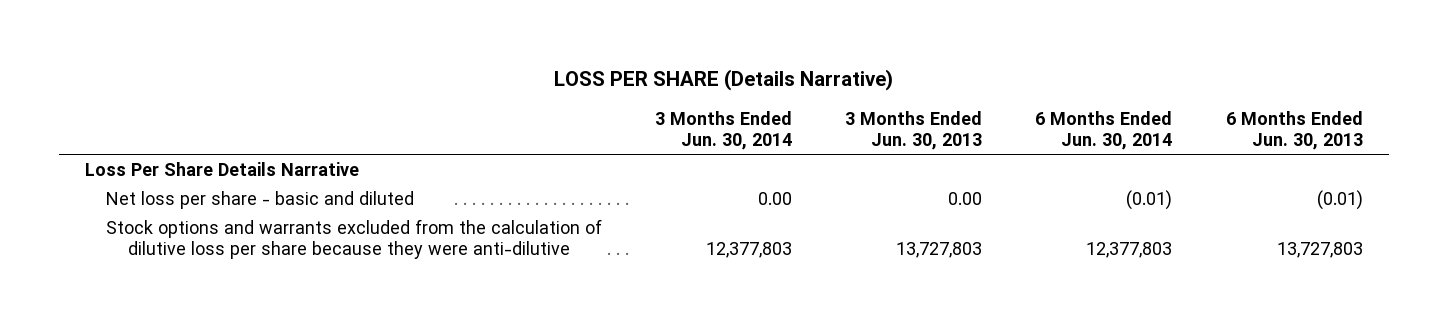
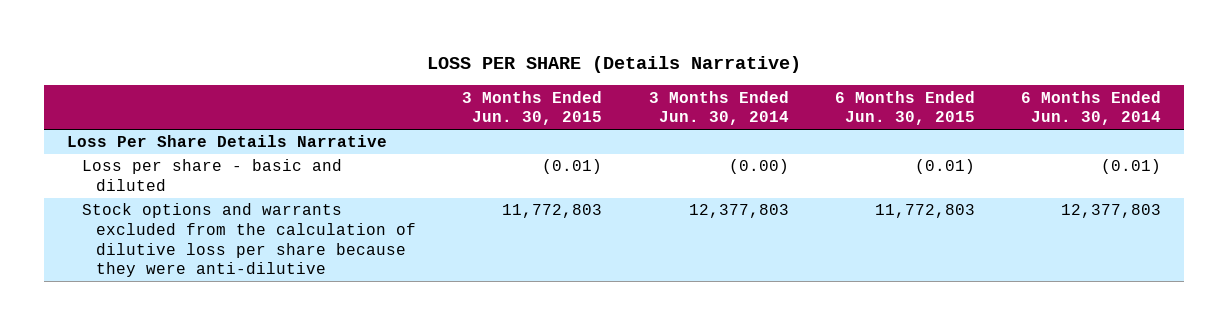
[845,110,983,151] 3 Months Ended Jun. 30, 2013 -> none
[1225,110,1363,151] 6 Months Ended Jun. 30, 2013 -> none
none -> [462,90,603,126] 3 Months Ended Jun. 30, 2015
none -> [834,90,975,126] 6 Months Ended Jun. 30, 2015
[106,190,415,209] Net loss per share - basic and diluted -> [81,159,342,192] Loss per share - basic and diluted
[758,191,793,205] 0.00 -> [728,159,789,175] (0.00)

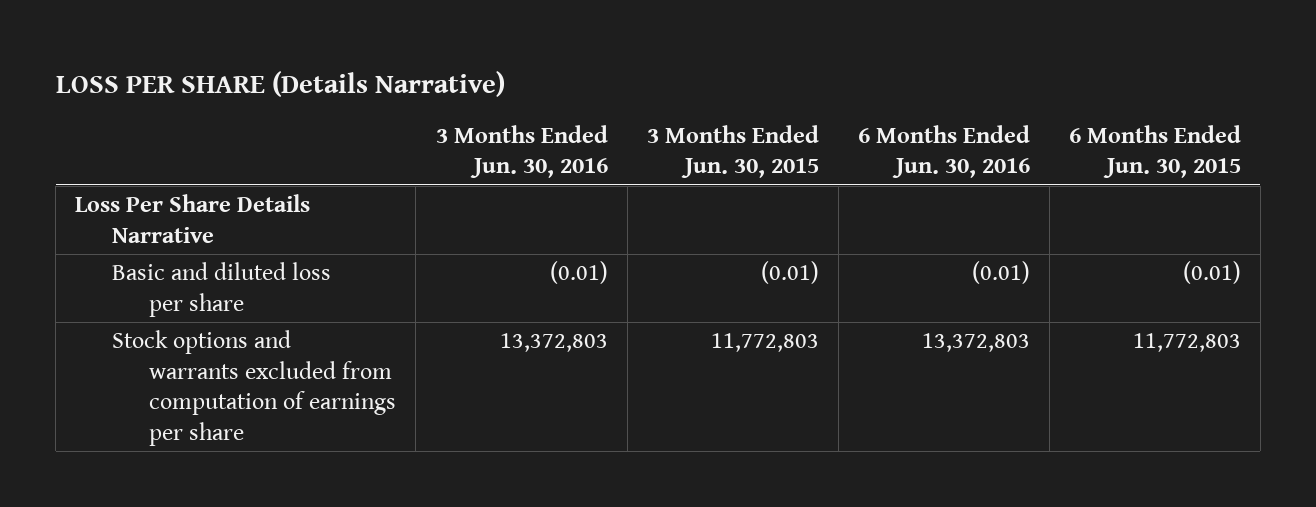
[648,90,789,126] 3 Months Ended Jun. 30, 2014 -> none
[1021,90,1162,126] 6 Months Ended Jun. 30, 2014 -> none
none -> [435,124,608,179] 3 Months Ended Jun. 30, 2016
none -> [857,124,1030,179] 6 Months Ended Jun. 30, 2016
[81,159,342,192] Loss per share - basic and diluted -> [112,262,332,317] Basic and diluted loss per share
[81,203,417,278] Stock options and warrants excluded from the calculation of dilutive loss per share because they were anti-dilutive -> [112,330,397,446] Stock options and warrants excluded from computation of earnings per share

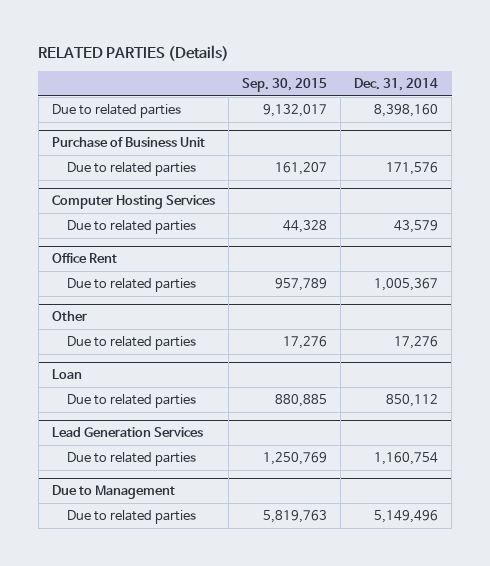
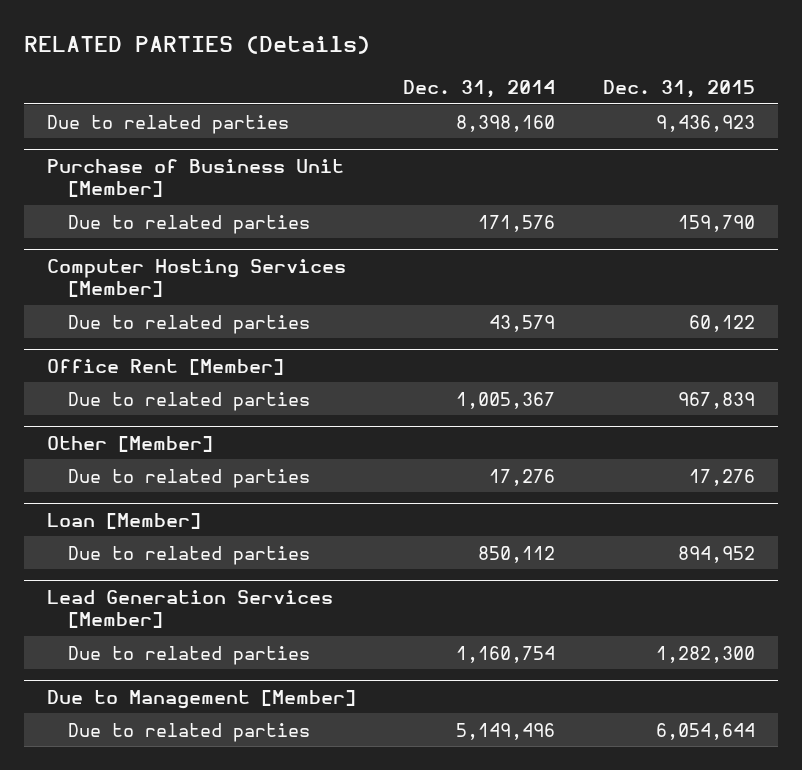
[241,77,327,92] Sep. 30, 2015 -> none
none -> [602,79,755,98] Dec. 31, 2015
[51,137,205,148] Purchase of Business Unit -> [47,158,345,197] Purchase of Business Unit [Member]
[51,195,215,210] Computer Hosting Services -> [47,258,347,297] Computer Hosting Services [Member]
[51,253,117,264] Office Rent -> [47,358,285,375] Office Rent [Member]
[51,311,87,322] Other -> [47,435,214,452] Other [Member]
[51,369,82,380] Loan -> [47,512,202,529] Loan [Member]
[51,427,203,438] Lead Generation Services -> [47,589,334,628] Lead Generation Services [Member]
[51,485,175,500] Due to Management -> [47,689,357,709] Due to Management [Member]

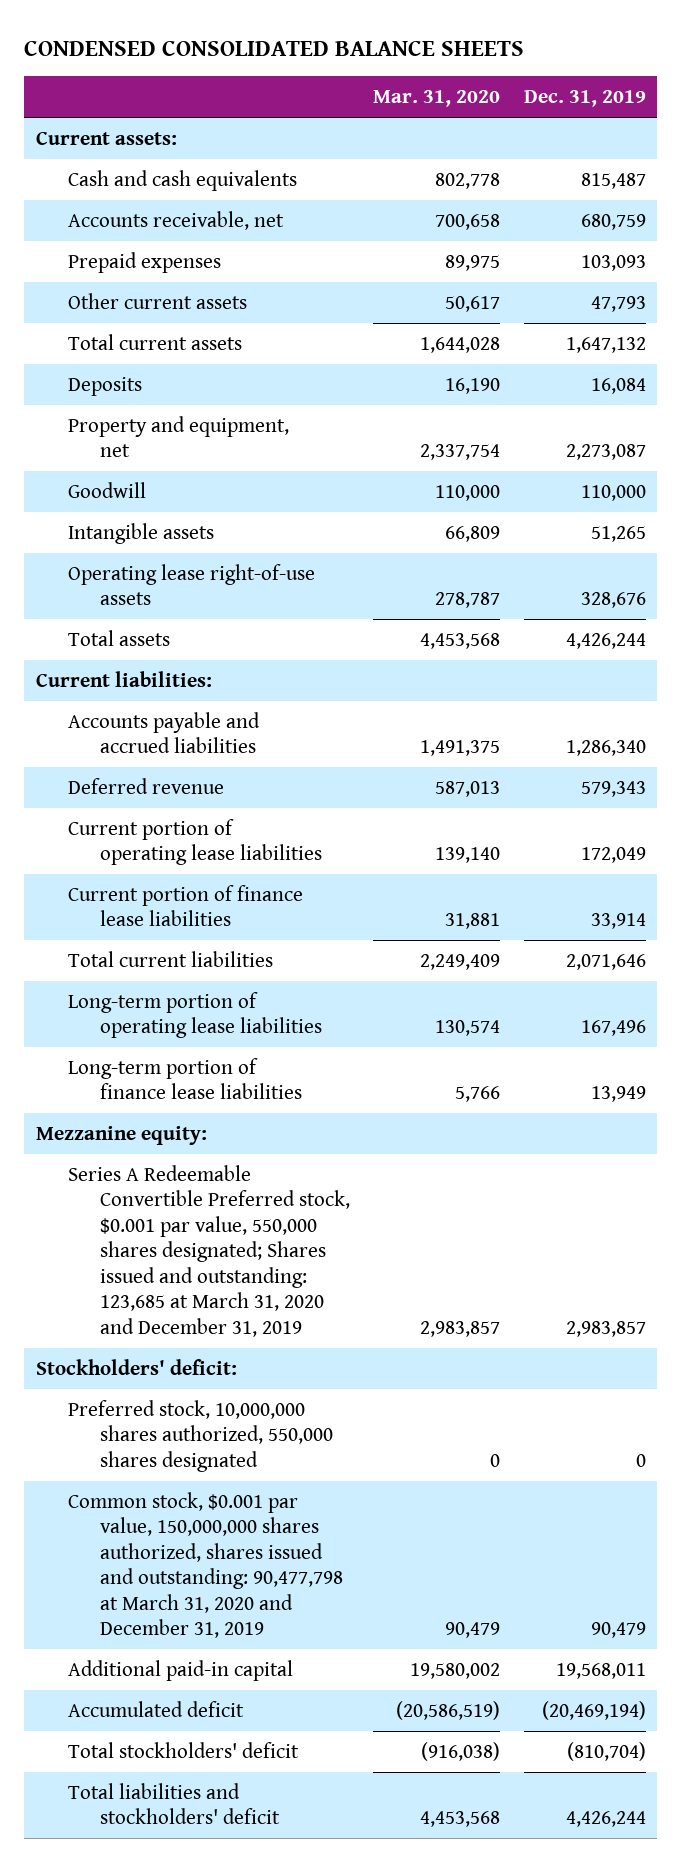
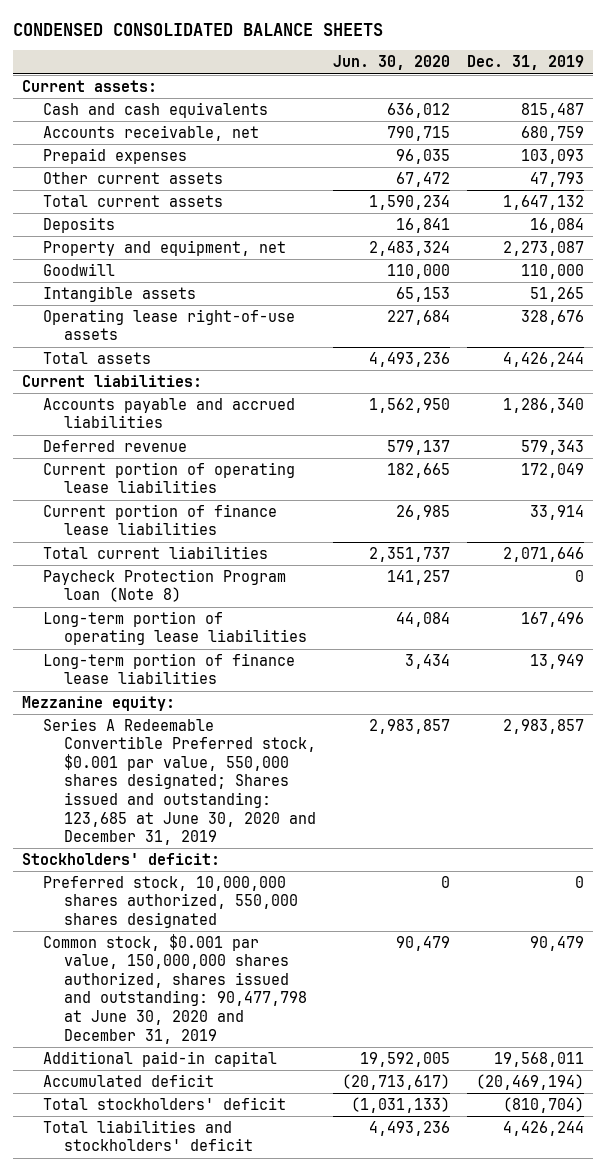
[373,90,501,108] Mar. 31, 2020 -> none
none -> [333,55,451,71] Jun. 30, 2020
none -> [42,568,286,603] Paycheck Protection Program loan (Note 8)
[67,1164,350,1337] Series A Redeemable Convertible Preferred stock, $0.001 par value, 550,000 shares designated; Shares issued and outstanding: 123,685 at March 31, 2020 and December 31, 2019 -> [42,717,316,846] Series A Redeemable Convertible Preferred stock, $0.001 par value, 550,000 shares designated; Shares issued and outstanding: 123,685 at June 30, 2020 and December 31, 2019
[67,1491,343,1639] Common stock, $0.001 par value, 150,000,000 shares authorized, shares issued and outstanding: 90,477,798 at March 31, 2020 and December 31, 2019 -> [42,933,307,1044] Common stock, $0.001 par value, 150,000,000 shares authorized, shares issued and outstanding: 90,477,798 at June 30, 2020 and December 31, 2019

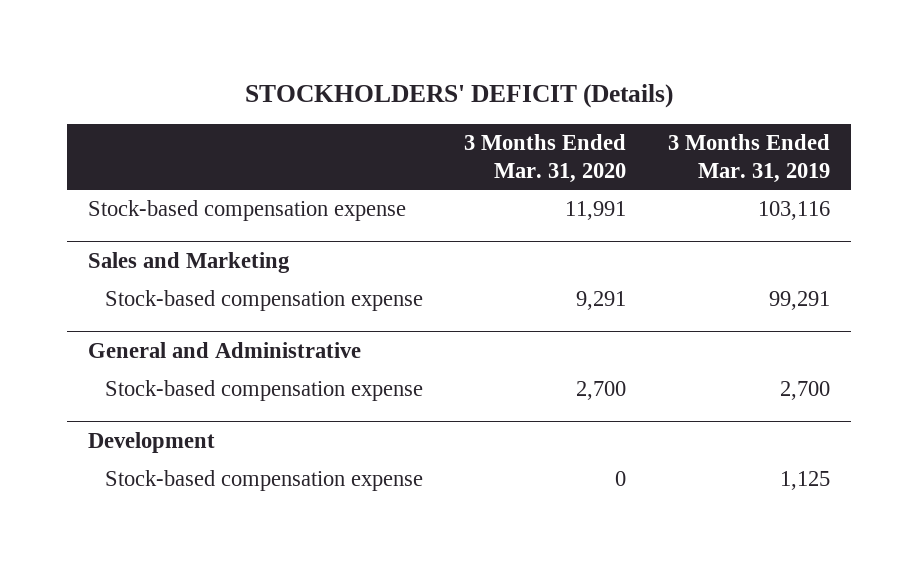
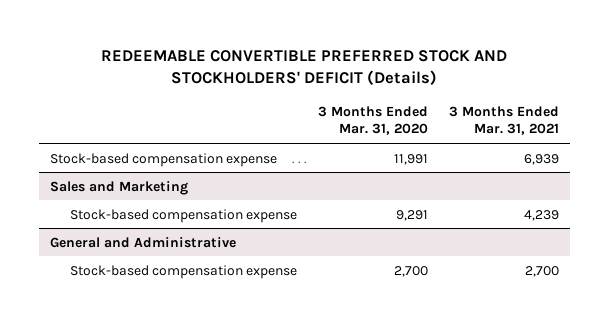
[244,83,673,108] STOCKHOLDERS' DEFICIT (Details) -> [101,50,508,86] REDEEMABLE CONVERTIBLE PREFERRED STOCK AND STOCKHOLDERS' DEFICIT (Details)
[667,133,830,183] 3 Months Ended Mar. 31, 2019 -> none
none -> [449,105,560,136] 3 Months Ended Mar. 31, 2021
[87,431,215,453] Development -> none
[104,470,423,492] Stock-based compensation expense -> none

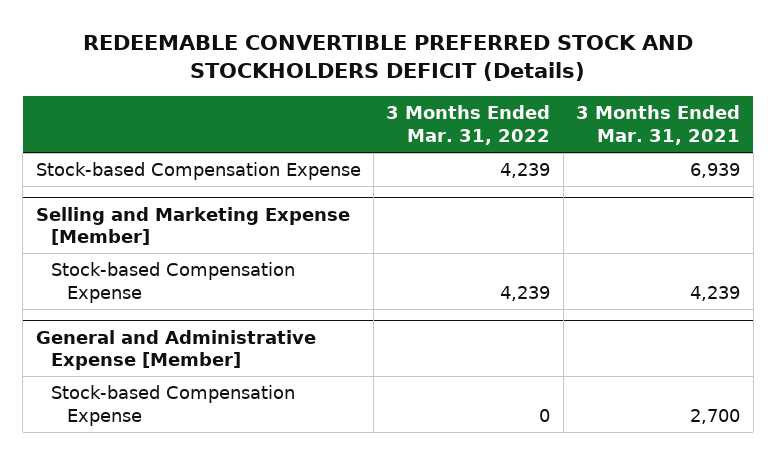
[101,50,508,86] REDEEMABLE CONVERTIBLE PREFERRED STOCK AND STOCKHOLDERS' DEFICIT (Details) -> [82,35,693,82] REDEEMABLE CONVERTIBLE PREFERRED STOCK AND STOCKHOLDERS DEFICIT (Details)
[318,105,429,136] 3 Months Ended Mar. 31, 2020 -> none
none -> [386,105,551,146] 3 Months Ended Mar. 31, 2022
[49,152,277,167] Stock-based compensation expense -> [35,162,361,181] Stock-based Compensation Expense
[49,180,188,195] Sales and Marketing -> [35,206,350,246] Selling and Marketing Expense [Member]
[69,208,297,223] Stock-based compensation expense -> [51,262,296,303] Stock-based Compensation Expense
[49,236,236,248] General and Administrative -> [35,329,316,371] General and Administrative Expense [Member]
[69,264,297,279] Stock-based compensation expense -> [51,385,296,426] Stock-based Compensation Expense

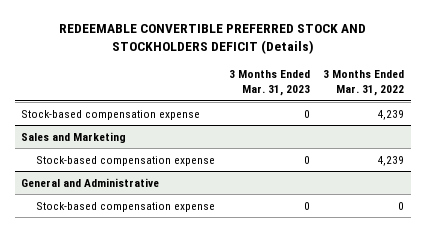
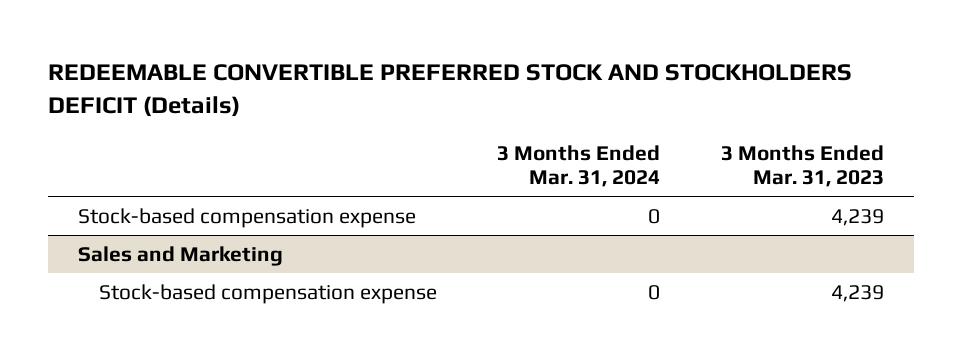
[322,70,404,97] 3 Months Ended Mar. 31, 2022 -> none
none -> [497,144,661,187] 3 Months Ended Mar. 31, 2024
[303,109,310,118] 0 -> [830,208,884,226] 4,239
[21,177,160,187] General and Administrative -> none
[36,201,216,212] Stock-based compensation expense -> none
[303,155,310,164] 0 -> [830,284,884,302] 4,239

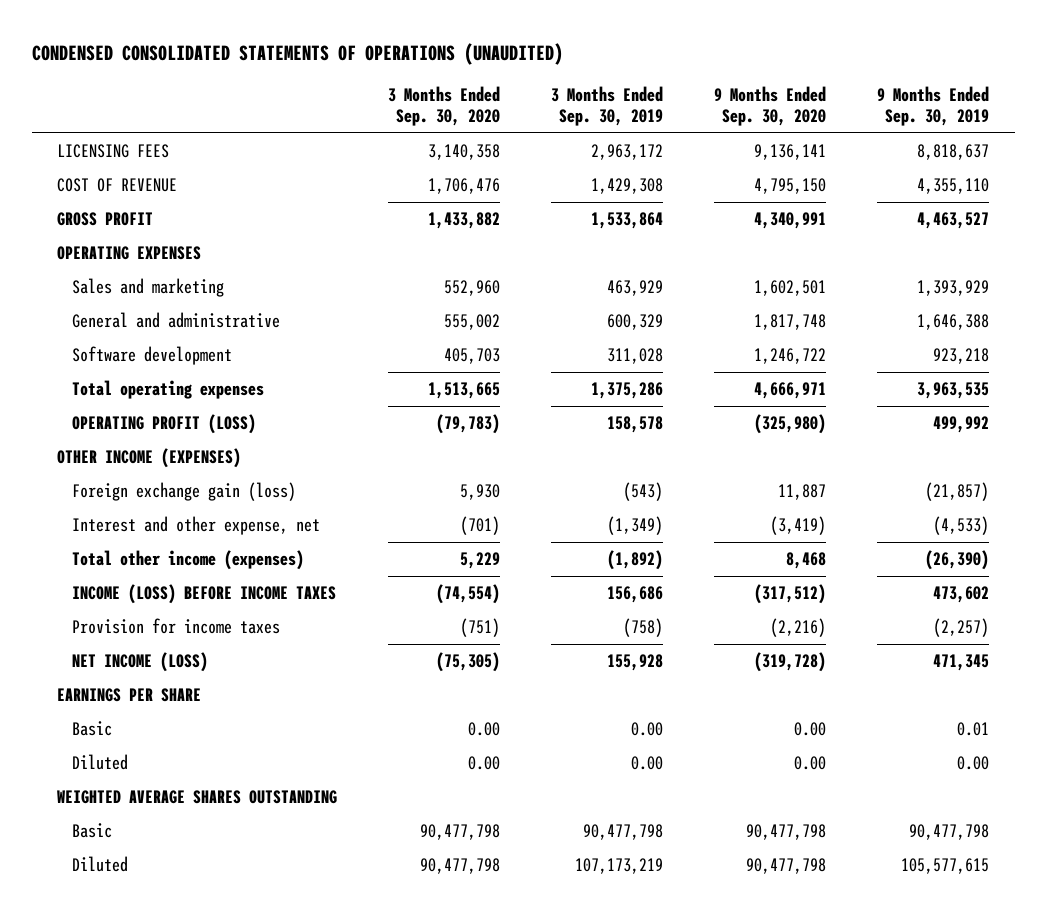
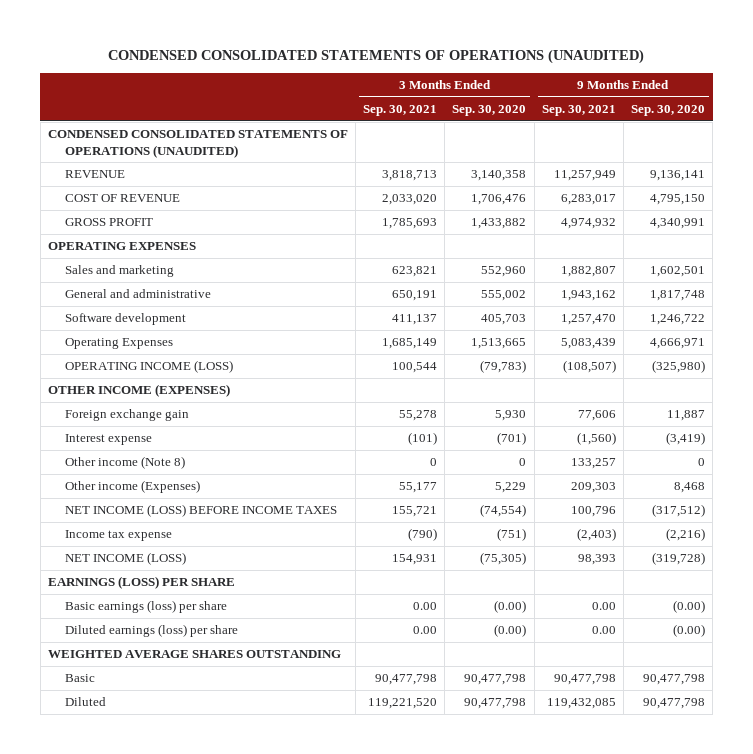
[551,85,664,127] 3 Months Ended Sep. 30, 2019 -> none
[877,85,990,127] 9 Months Ended Sep. 30, 2019 -> none
none -> [363,104,438,116] Sep. 30, 2021
none -> [541,104,616,116] Sep. 30, 2021
none -> [47,130,348,158] CONDENSED CONSOLIDATED STATEMENTS OF OPERATIONS (UNAUDITED)
[57,144,170,159] LICENSING FEES -> [65,170,126,179] REVENUE
[71,380,264,400] Total operating expenses -> [65,338,174,350] Operating Expenses
[71,414,256,435] OPERATING PROFIT (LOSS) -> [65,360,234,374] OPERATING INCOME (LOSS)
[71,482,296,502] Foreign exchange gain (loss) -> [65,409,190,422] Foreign exchange gain
[71,516,320,536] Interest and other expense, net -> [65,434,153,446] Interest expense
none -> [65,456,186,470] Other income (Note 8)
[71,550,304,571] Total other income (expenses) -> [65,480,201,494] Other income (Expenses)
[71,584,336,605] INCOME (LOSS) BEFORE INCOME TAXES -> [65,504,338,518] NET INCOME (LOSS) BEFORE INCOME TAXES
[71,618,280,635] Provision for income taxes -> [65,530,173,542] Income tax expense
[57,688,202,703] EARNINGS PER SHARE -> [47,576,235,590] EARNINGS (LOSS) PER SHARE
[71,721,112,737] Basic -> [65,600,228,614] Basic earnings (loss) per share
[468,722,501,737] 0.00 -> [494,600,527,614] (0.00)
[794,722,827,737] 0.00 -> [673,600,706,614] (0.00)
[71,754,128,771] Diluted -> [65,624,239,638] Diluted earnings (loss) per share
[468,756,501,771] 0.00 -> [494,624,527,638] (0.00)
[794,756,827,771] 0.00 -> [673,624,706,638] (0.00)

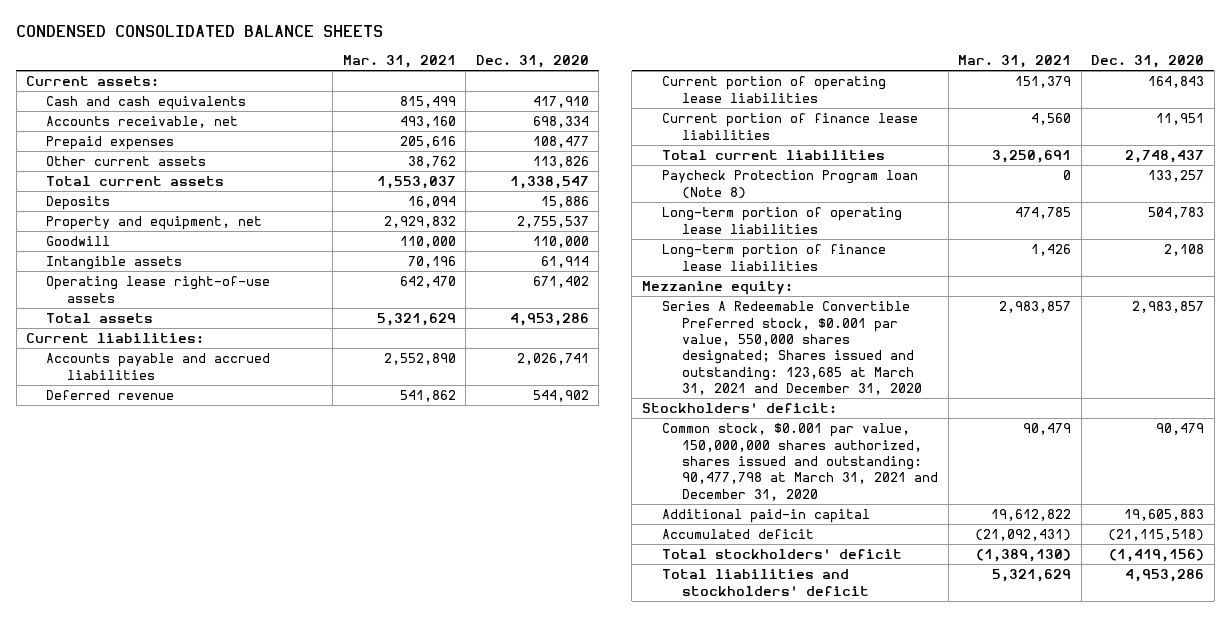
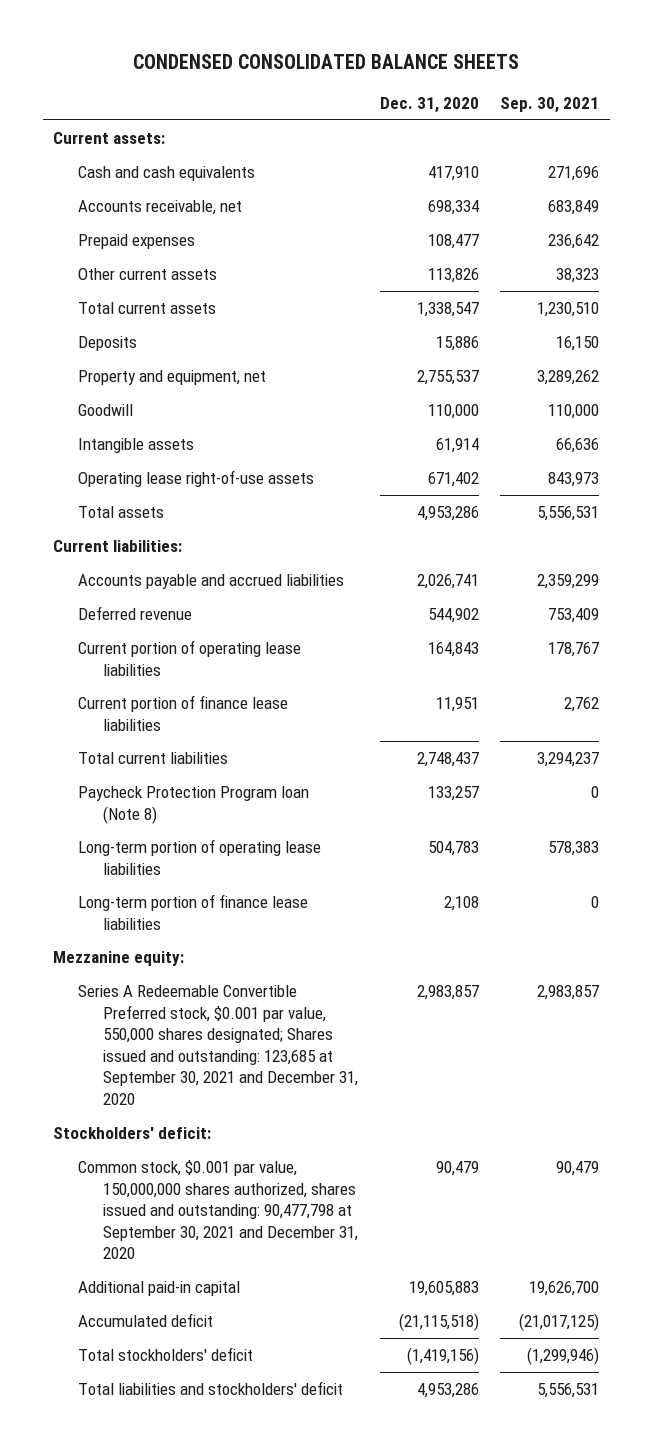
[342,55,456,69] Mar. 31, 2021 -> none
none -> [500,97,600,114] Sep. 30, 2021
[661,301,923,395] Series A Redeemable Convertible Preferred stock, $0.001 par value, 550,000 shares designated; Shares issued and outstanding: 123,685 at March 31, 2021 and December 31, 2020 -> [78,984,359,1106] Series A Redeemable Convertible Preferred stock, $0.001 par value, 550,000 shares designated; Shares issued and outstanding: 123,685 at September 30, 2021 and December 31, 2020
[661,423,939,501] Common stock, $0.001 par value, 150,000,000 shares authorized, shares issued and outstanding: 90,477,798 at March 31, 2021 and December 31, 2020 -> [78,1159,359,1260] Common stock, $0.001 par value, 150,000,000 shares authorized, shares issued and outstanding: 90,477,798 at September 30, 2021 and December 31, 2020

